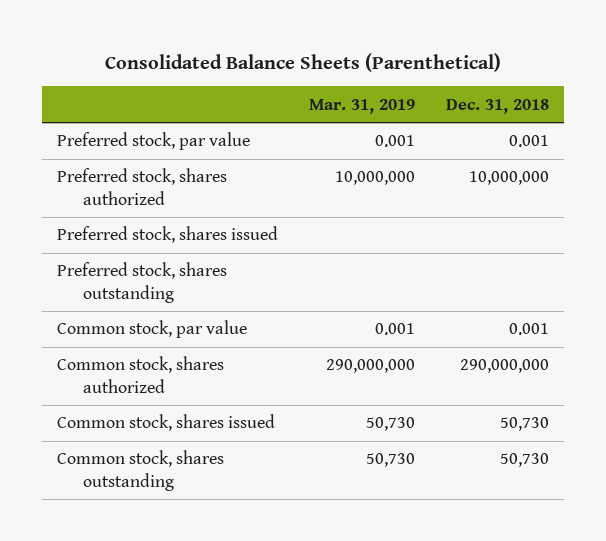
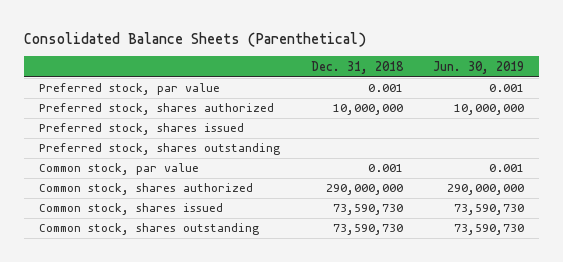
[309,98,416,114] Mar. 31, 2019 -> none
none -> [433,60,525,74] Jun. 30, 2019
[500,417,550,432] 50,730 -> [332,204,403,216] 73,590,730
[500,453,550,468] 50,730 -> [332,224,403,236] 73,590,730

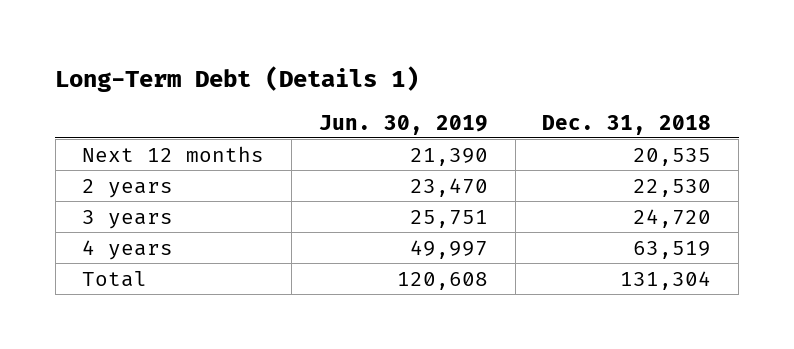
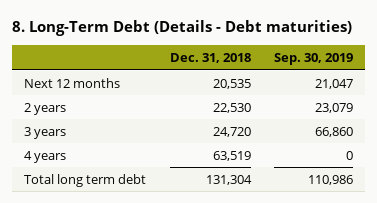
[55,65,420,92] Long-Term Debt (Details 1) -> [11,20,352,37] 8. Long-Term Debt (Details - Debt maturities)
[318,114,488,135] Jun. 30, 2019 -> none
none -> [274,53,354,66] Sep. 30, 2019
[82,270,148,287] Total -> [23,173,146,187] Total long term debt

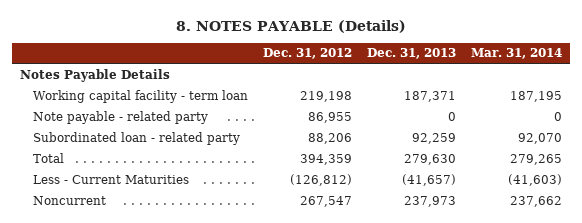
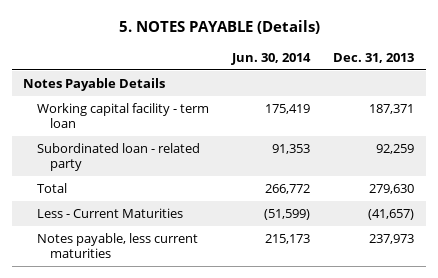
[176,19,407,33] 8. NOTES PAYABLE (Details) -> [118,19,320,34] 5. NOTES PAYABLE (Details)
[262,48,352,60] Dec. 31, 2012 -> none
[471,48,563,60] Mar. 31, 2014 -> none
none -> [231,52,312,65] Jun. 30, 2014
[32,110,208,124] Note payable - related party -> none
[32,195,106,205] Noncurrent -> [36,233,198,259] Notes payable, less current maturities

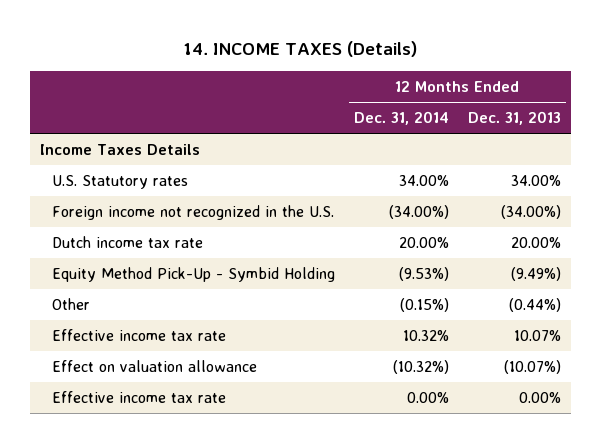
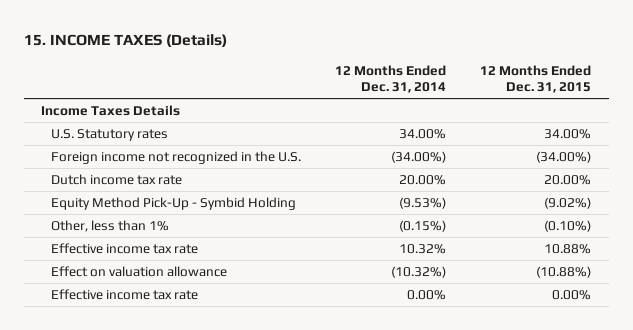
[183,41,418,58] 14. INCOME TAXES (Details) -> [24,34,228,48] 15. INCOME TAXES (Details)
[467,111,561,126] Dec. 31, 2013 -> none
none -> [480,64,592,93] 12 Months Ended Dec. 31, 2015
[51,297,90,310] Other -> [51,220,170,233] Other, less than 1%

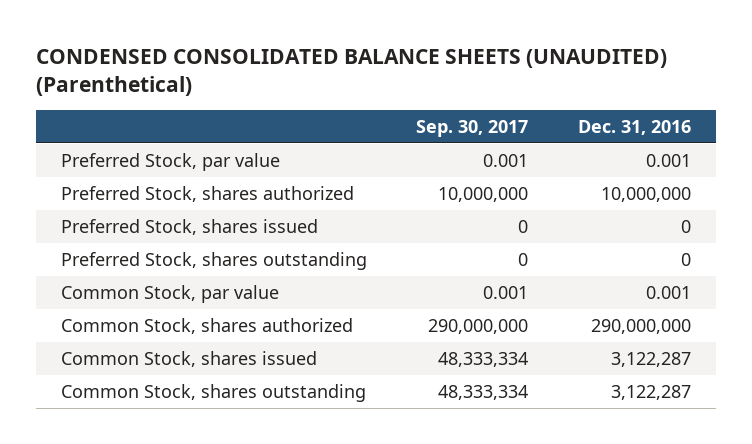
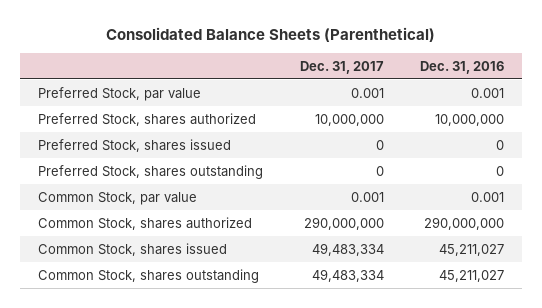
[35,48,667,96] CONDENSED CONSOLIDATED BALANCE SHEETS (UNAUDITED) (Parenthetical) -> [106,27,436,43] Consolidated Balance Sheets (Parenthetical)
[416,119,529,137] Sep. 30, 2017 -> none
none -> [299,60,384,74] Dec. 31, 2017
[610,351,691,367] 3,122,287 -> [439,243,505,256] 45,211,027
[610,384,691,400] 3,122,287 -> [439,269,505,282] 45,211,027

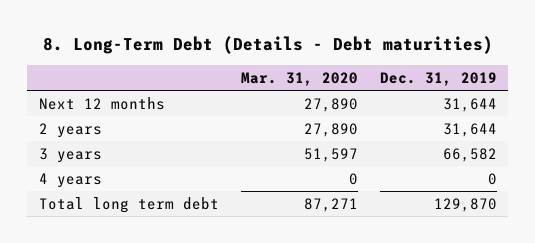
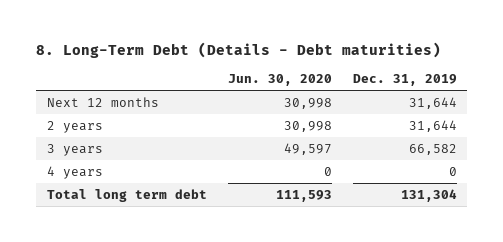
[240,71,358,86] Mar. 31, 2020 -> none
none -> [227,74,332,87] Jun. 30, 2020
[433,197,497,212] 129,870 -> [400,188,457,202] 131,304

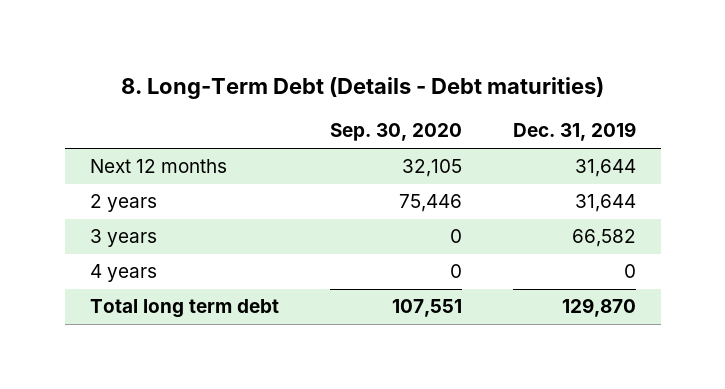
[227,74,332,87] Jun. 30, 2020 -> none
none -> [329,123,462,142] Sep. 30, 2020
[400,188,457,202] 131,304 -> [561,298,636,318] 129,870

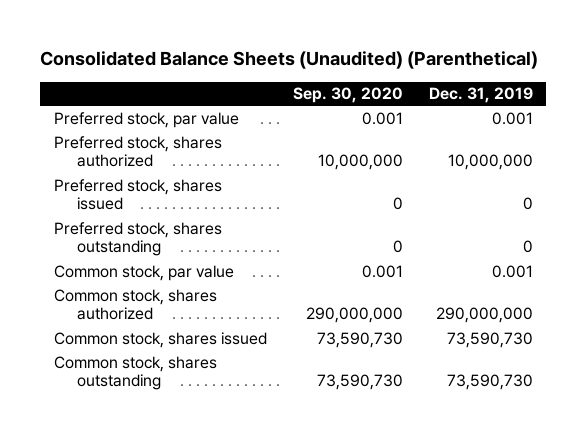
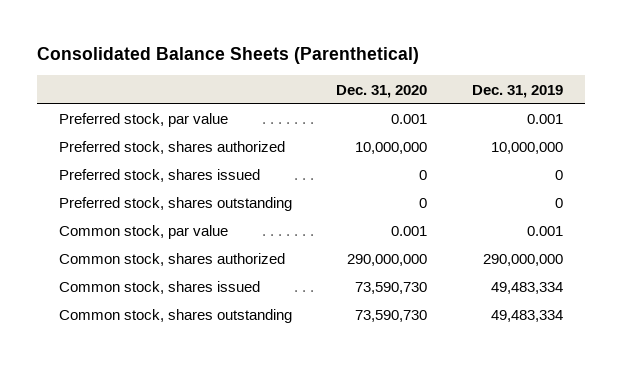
[40,51,539,70] Consolidated Balance Sheets (Unaudited) (Parenthetical) -> [36,47,419,65] Consolidated Balance Sheets (Parenthetical)
[292,87,403,104] Sep. 30, 2020 -> none
none -> [336,84,428,98] Dec. 31, 2020
[447,331,534,348] 73,590,730 -> [490,282,563,295] 49,483,334
[447,374,534,391] 73,590,730 -> [490,310,563,323] 49,483,334

